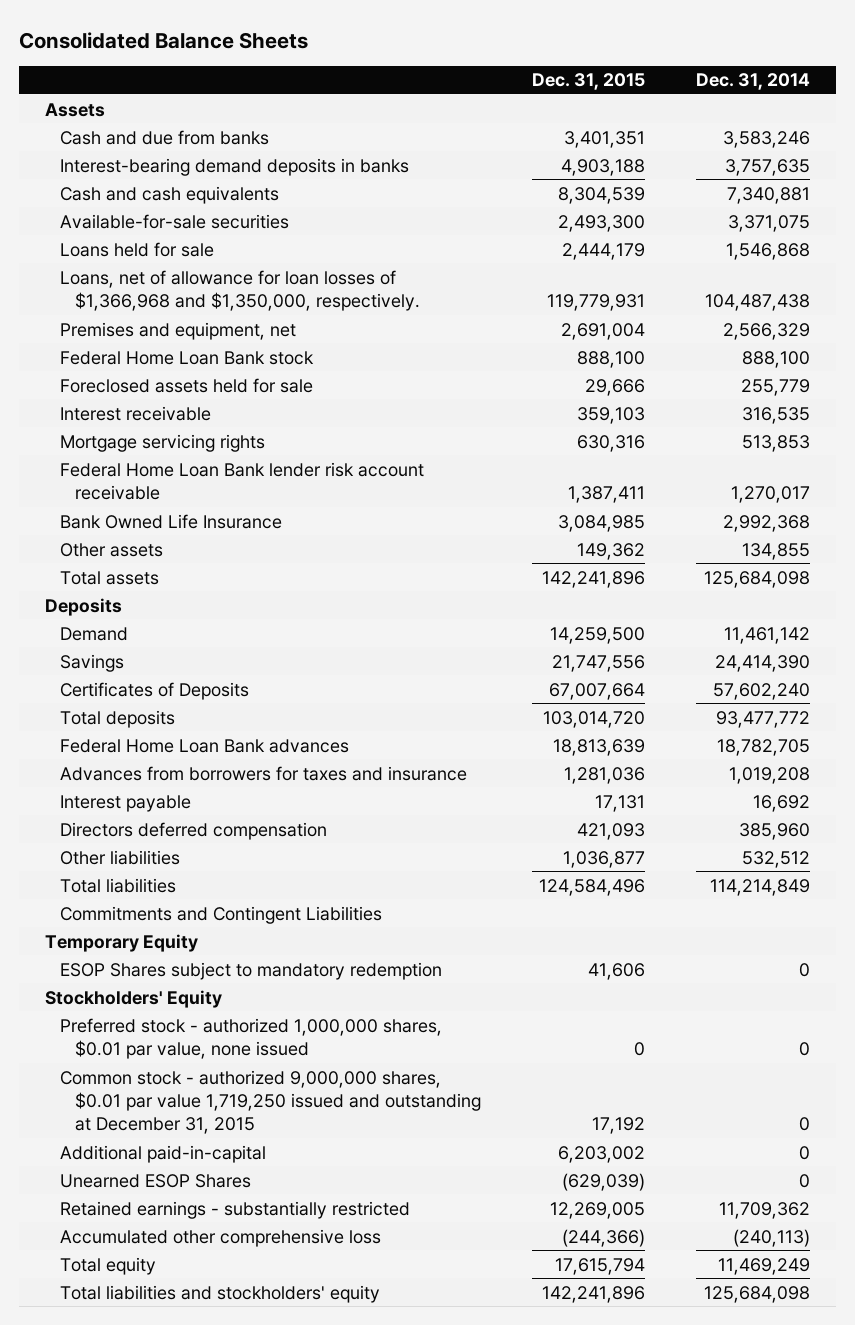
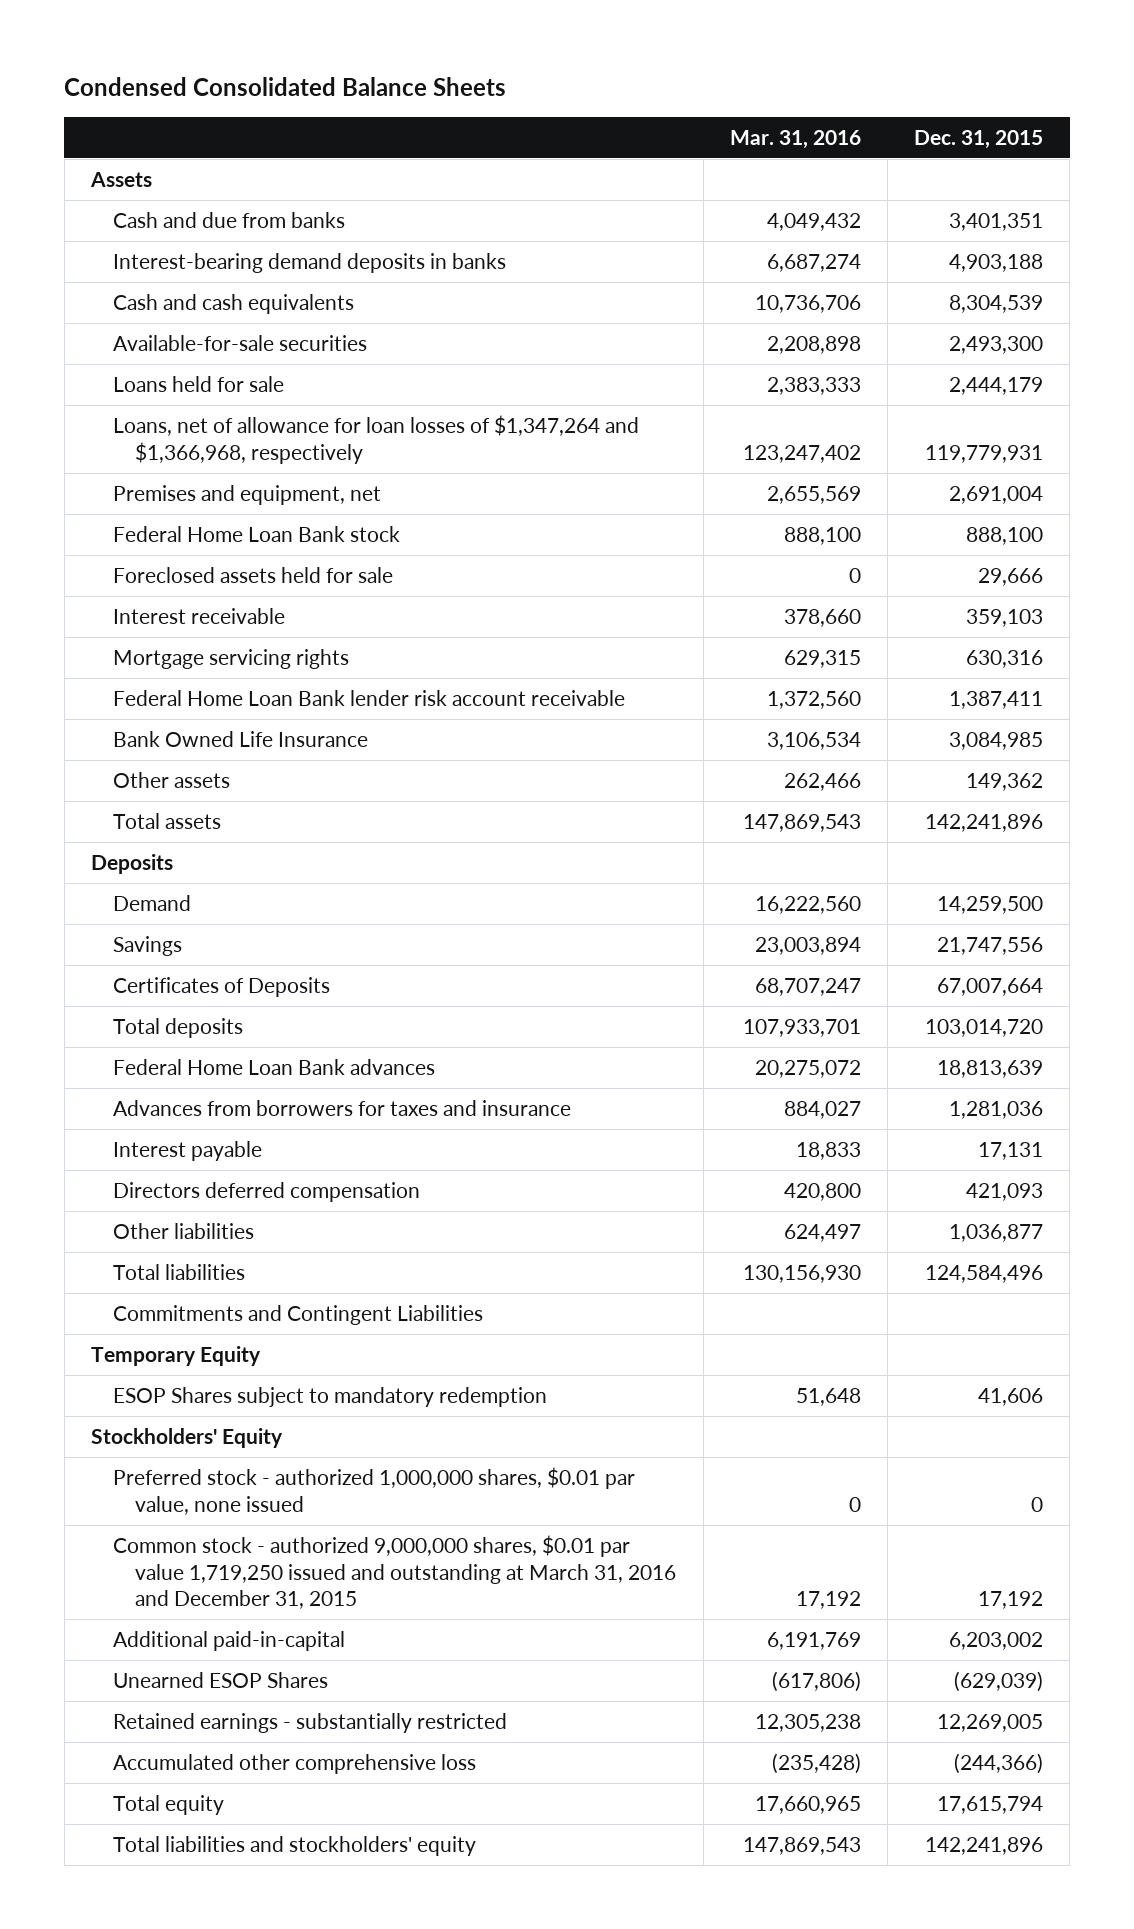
[19,31,309,49] Consolidated Balance Sheets -> [64,77,507,97] Condensed Consolidated Balance Sheets
[696,73,811,91] Dec. 31, 2014 -> none
none -> [729,129,861,149] Mar. 31, 2016
[60,269,421,311] Loans, net of allowance for loan losses of $1,366,968 and $1,350,000, respectively. -> [113,415,640,464] Loans, net of allowance for loan losses of $1,347,264 and $1,366,968, respectively
[60,1069,482,1135] Common stock - authorized 9,000,000 shares, $0.01 par value 1,719,250 issued and outstanding at December 31, 2015 -> [113,1535,677,1610] Common stock - authorized 9,000,000 shares, $0.01 par value 1,719,250 issued and outstanding at March 31, 2016 and December 31, 2015

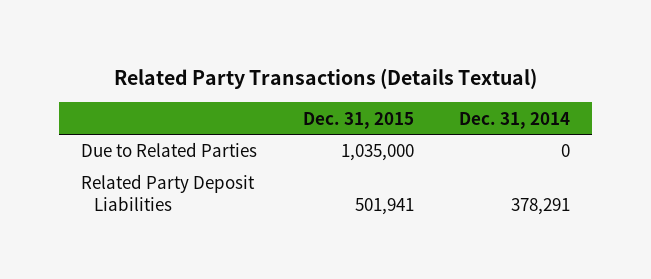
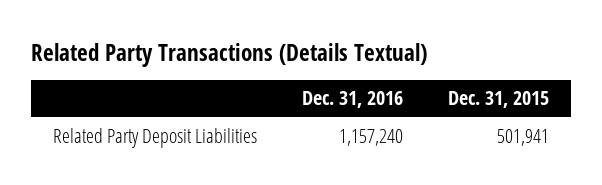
[458,111,570,129] Dec. 31, 2014 -> none
none -> [302,91,404,109] Dec. 31, 2016
[81,142,258,158] Due to Related Parties -> none

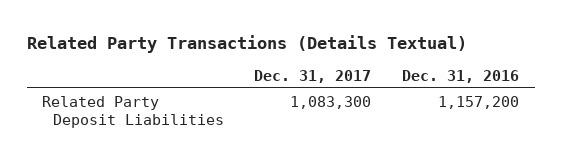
[448,91,550,109] Dec. 31, 2015 -> none
none -> [254,69,372,83] Dec. 31, 2017
[339,129,404,147] 1,157,240 -> [438,95,520,109] 1,157,200

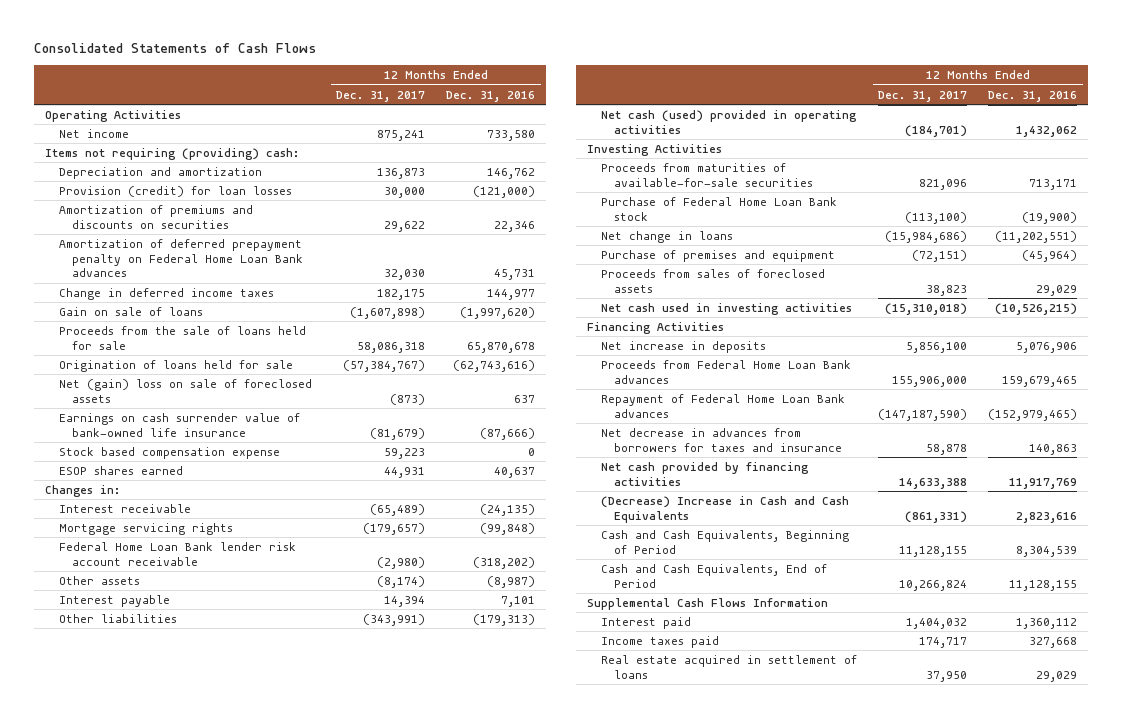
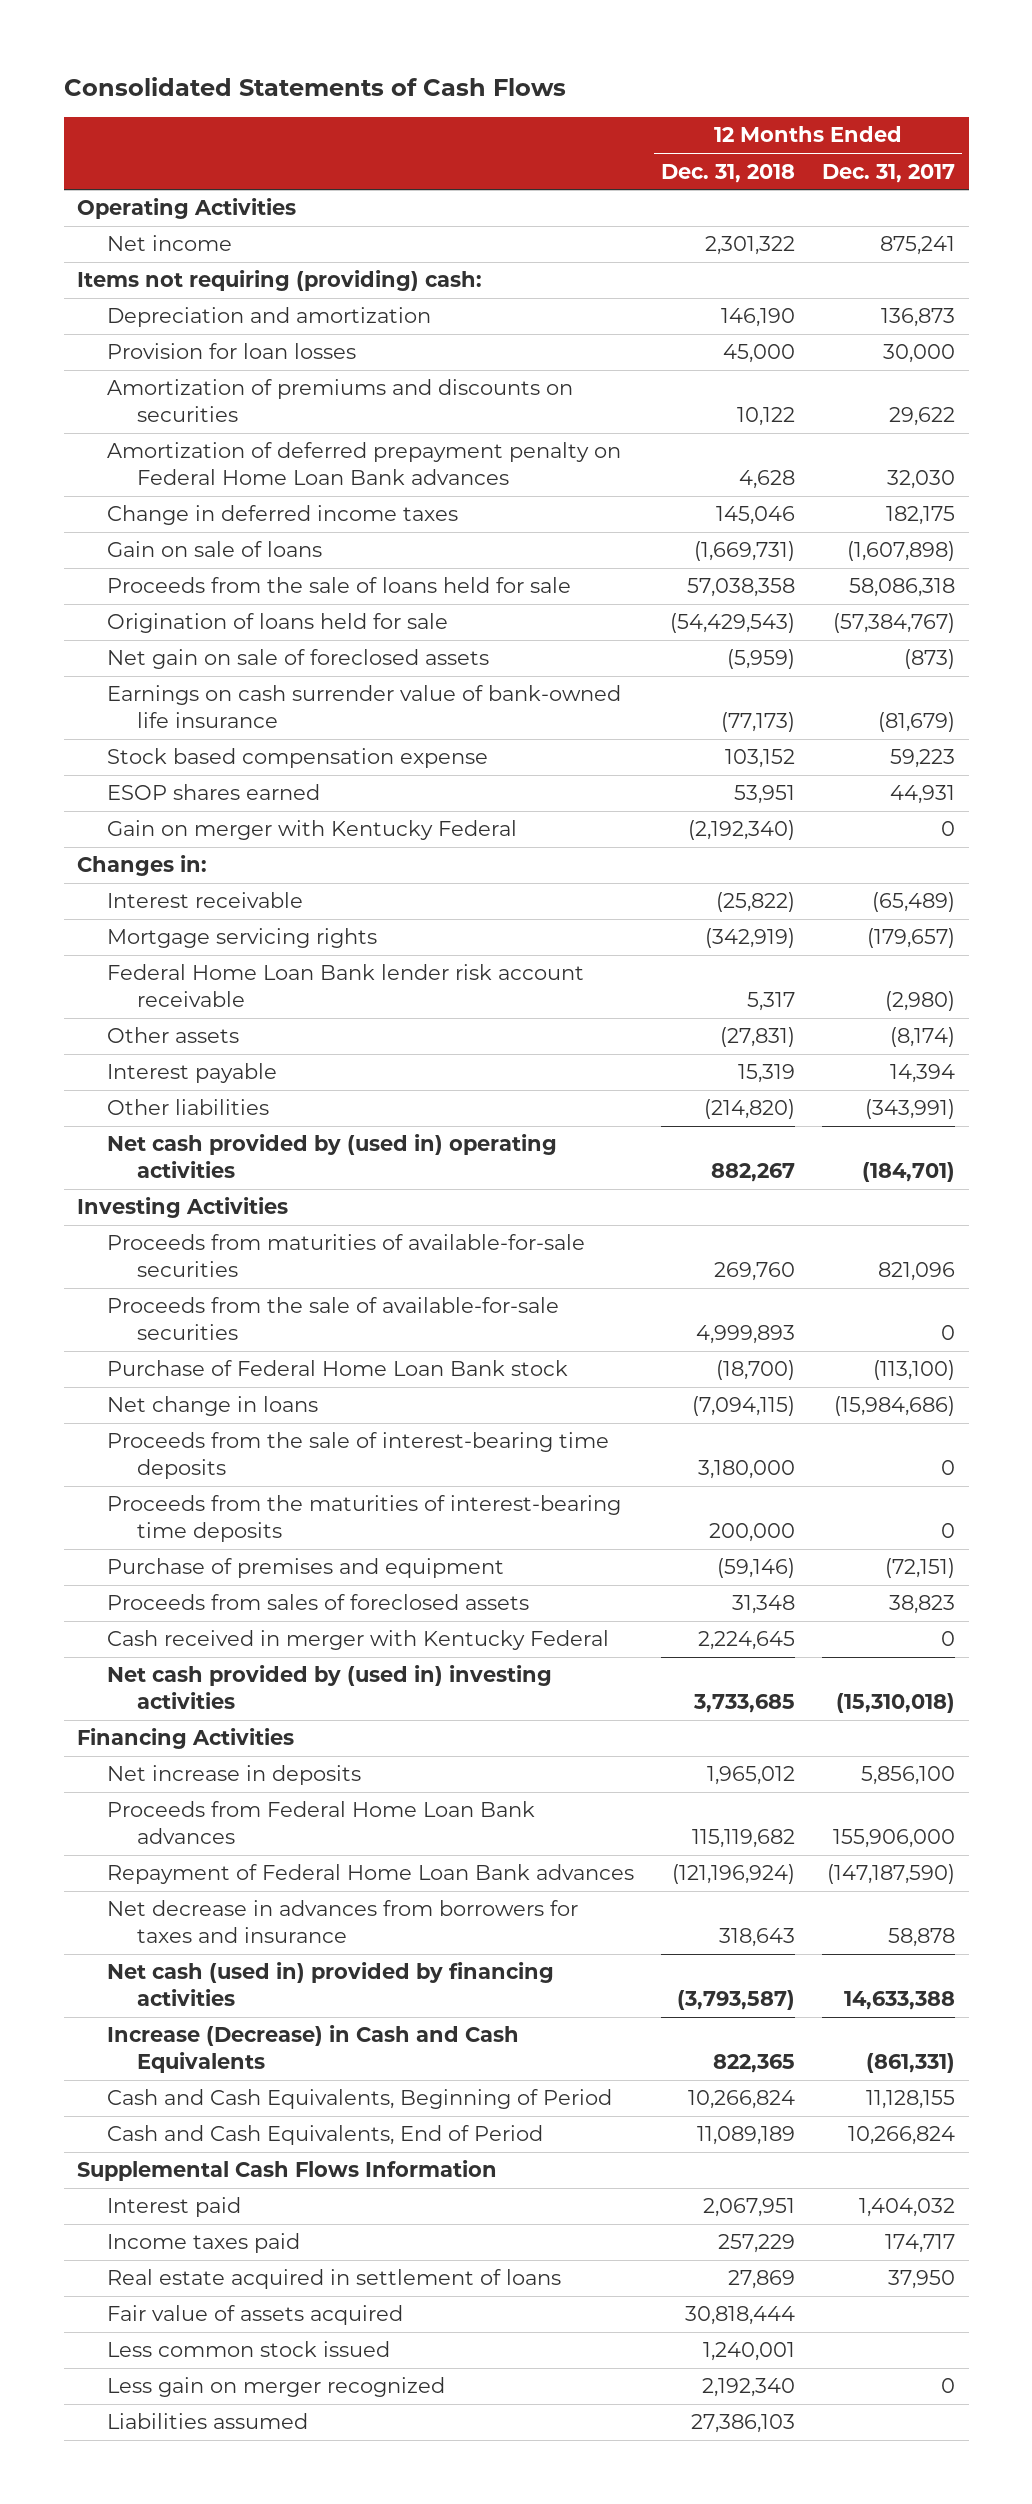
[446,90,536,102] Dec. 31, 2016 -> none
none -> [661,163,796,183] Dec. 31, 2018
[58,185,292,197] Provision (credit) for loan losses -> [107,343,357,360] Provision for loan losses
[58,378,312,403] Net (gain) loss on sale of foreclosed assets -> [107,649,490,670] Net gain on sale of foreclosed assets
none -> [107,820,518,841] Gain on merger with Kentucky Federal
[600,109,857,134] Net cash (used) provided in operating activities -> [107,1134,558,1179] Net cash provided by (used in) operating activities
none -> [107,1297,560,1341] Proceeds from the sale of available-for-sale securities
none -> [107,1432,610,1480] Proceeds from the sale of interest-bearing time deposits
none -> [107,1495,622,1543] Proceeds from the maturities of interest-bearing time deposits
none -> [107,1630,610,1651] Cash received in merger with Kentucky Federal
[600,302,852,315] Net cash used in investing activities -> [107,1665,553,1710] Net cash provided by (used in) investing activities
[600,461,809,486] Net cash provided by financing activities -> [107,1962,555,2007] Net cash (used in) provided by financing activities
[600,495,849,523] (Decrease) Increase in Cash and Cash Equivalents -> [107,2025,520,2074] Increase (Decrease) in Cash and Cash Equivalents
none -> [107,2305,404,2326] Fair value of assets acquired
none -> [107,2341,391,2358] Less common stock issued
none -> [107,2377,446,2398] Less gain on merger recognized
none -> [107,2413,309,2430] Liabilities assumed

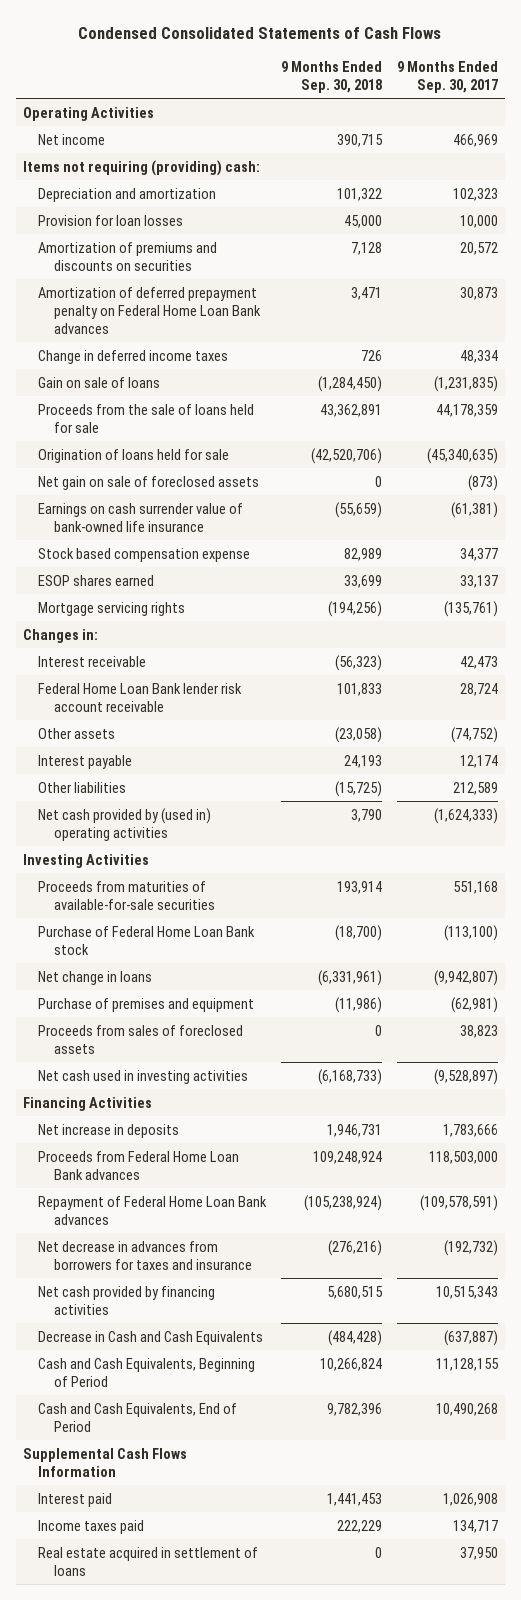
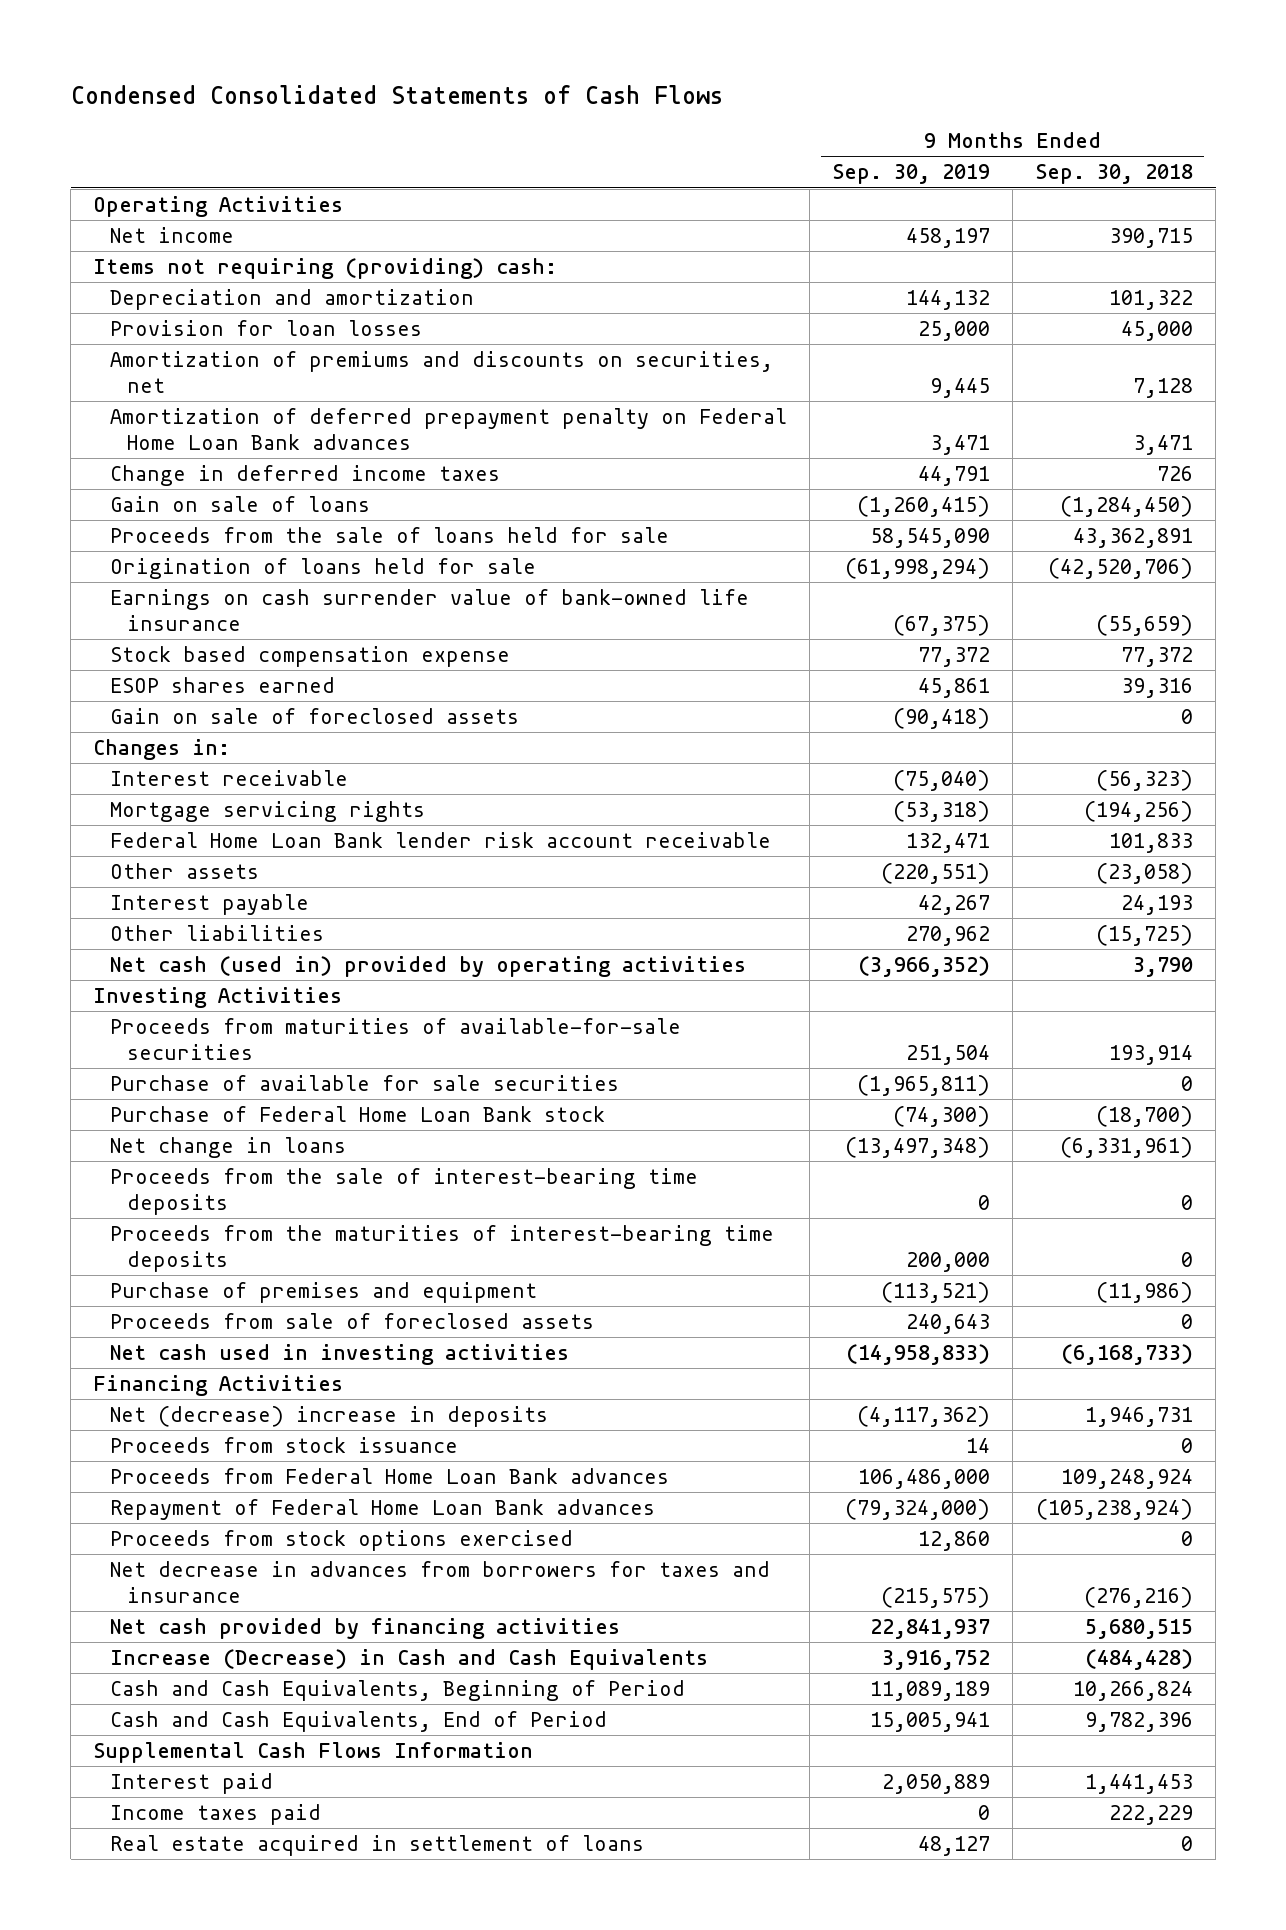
[396,60,498,93] 9 Months Ended Sep. 30, 2017 -> none
none -> [832,164,991,185] Sep. 30, 2019
[38,241,218,271] Amortization of premiums and discounts on securities -> [109,351,773,393] Amortization of premiums and discounts on securities, net
[38,475,260,490] Net gain on sale of foreclosed assets -> none
[344,547,383,561] 82,989 -> [1121,647,1194,668] 77,372
[344,574,383,588] 33,699 -> [1121,678,1194,699] 39,316
none -> [109,708,519,725] Gain on sale of foreclosed assets
[38,601,186,616] Mortgage servicing rights -> [109,801,425,823] Mortgage servicing rights
[38,807,212,841] Net cash provided by (used in) operating activities -> [109,956,746,978] Net cash (used in) provided by operating activities
none -> [109,1075,619,1092] Purchase of available for sale securities
none -> [109,1168,698,1215] Proceeds from the sale of interest-bearing time deposits
none -> [109,1225,774,1272] Proceeds from the maturities of interest-bearing time deposits
[38,1024,244,1054] Proceeds from sales of foreclosed assets -> [109,1313,594,1330] Proceeds from sale of foreclosed assets
[38,1123,180,1138] Net increase in deposits -> [109,1406,548,1428] Net (decrease) increase in deposits
none -> [109,1437,458,1454] Proceeds from stock issuance
none -> [109,1530,573,1552] Proceeds from stock options exercised
[38,1330,264,1345] Decrease in Cash and Cash Equivalents -> [109,1649,708,1671] Increase (Decrease) in Cash and Cash Equivalents

